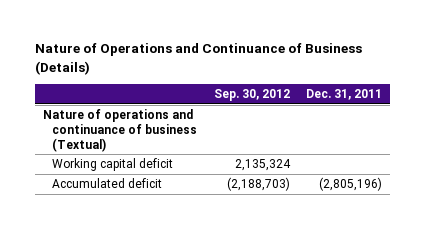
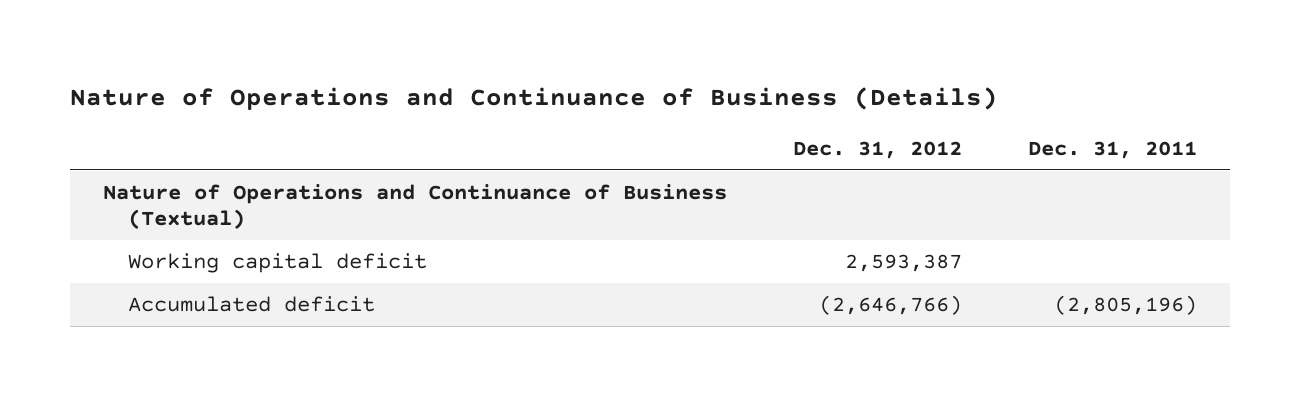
[213,88,290,101] Sep. 30, 2012 -> none
none -> [792,141,962,160] Dec. 31, 2012
[43,109,198,152] Nature of operations and continuance of business (Textual) -> [102,183,727,230] Nature of Operations and Continuance of Business (Textual)

